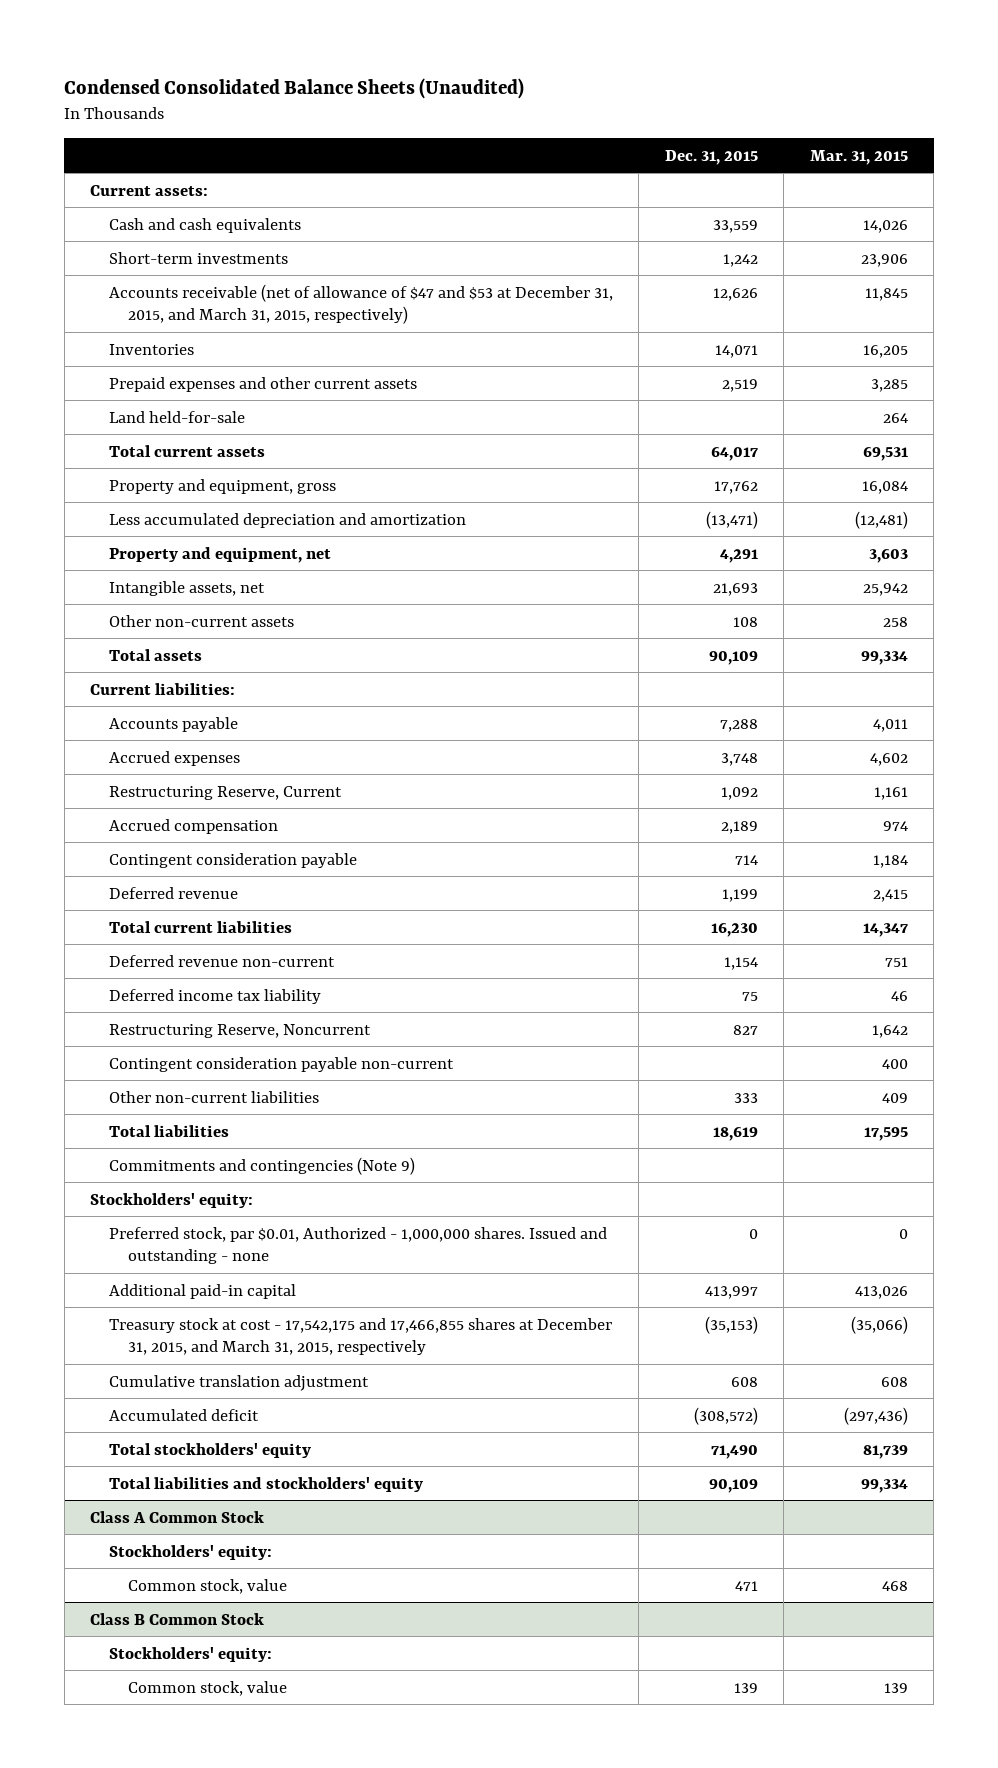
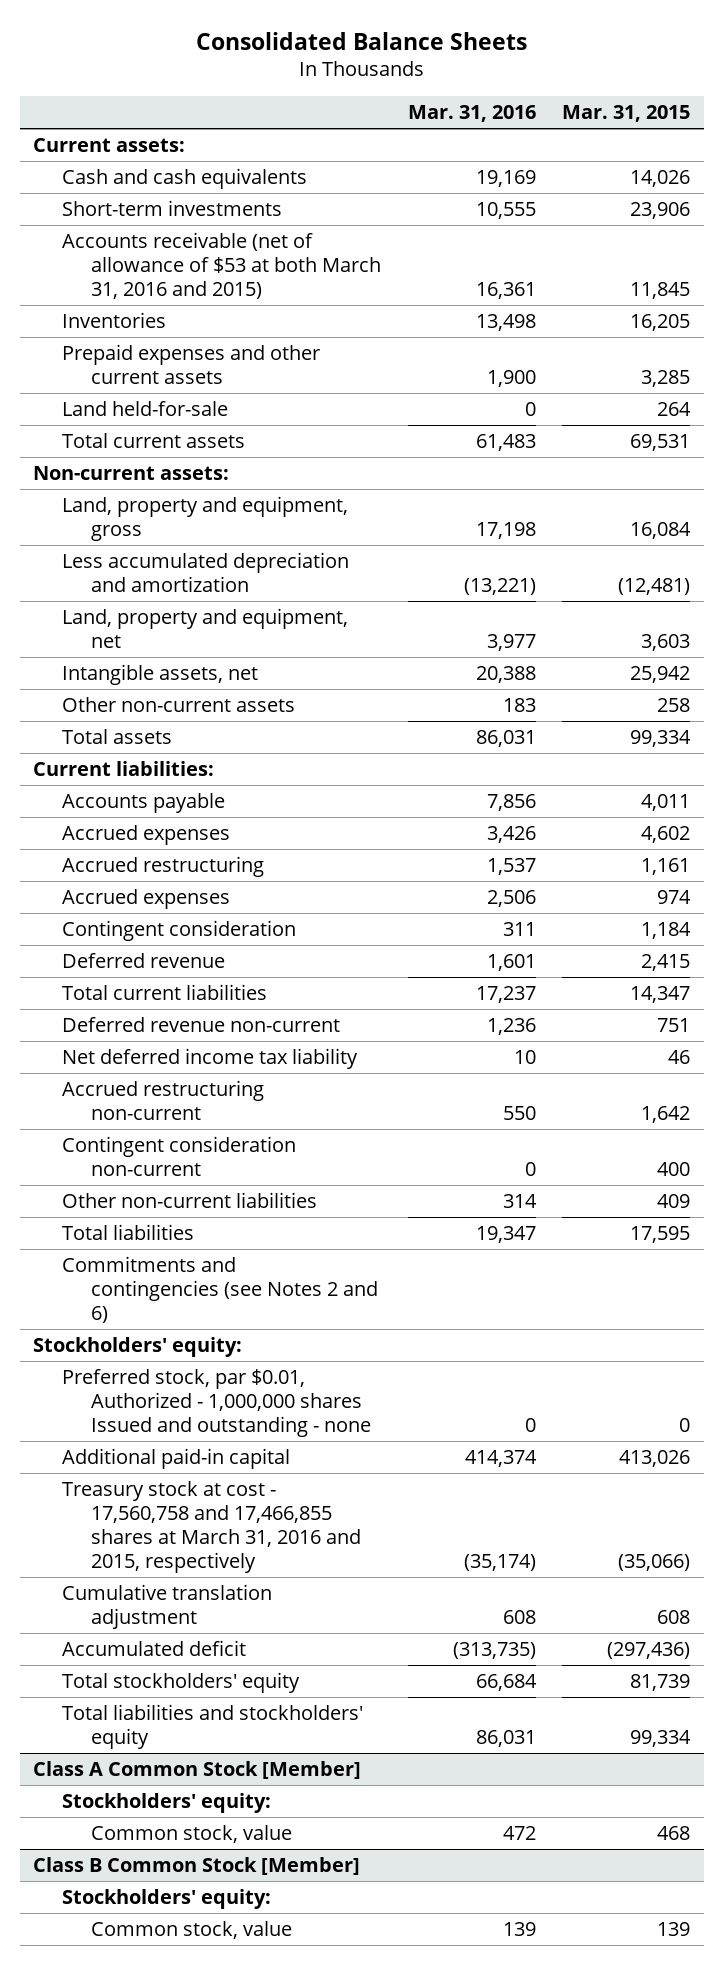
[64,77,525,99] Condensed Consolidated Balance Sheets (Unaudited) -> [195,31,527,50] Consolidated Balance Sheets
[664,149,758,165] Dec. 31, 2015 -> none
none -> [407,104,536,122] Mar. 31, 2016
[108,283,613,325] Accounts receivable (net of allowance of $47 and $53 at December 31, 2015, and March 31, 2015, respectively) -> [61,232,381,299] Accounts receivable (net of allowance of $53 at both March 31, 2016 and 2015)
none -> [32,466,229,481] Non-current assets:
[108,478,336,494] Property and equipment, gross -> [61,496,348,541] Land, property and equipment, gross
[108,546,331,563] Property and equipment, net -> [61,608,348,648] Land, property and equipment, net
[108,785,342,800] Restructuring Reserve, Current -> [61,856,264,878] Accrued restructuring
[108,818,278,834] Accrued compensation -> [61,889,230,910] Accrued expenses
[108,852,357,868] Contingent consideration payable -> [61,920,296,942] Contingent consideration
[108,988,321,1004] Deferred income tax liability -> [61,1048,358,1070] Net deferred income tax liability
[108,1023,371,1038] Restructuring Reserve, Noncurrent -> [61,1080,264,1120] Accrued restructuring non-current
[108,1056,454,1072] Contingent consideration payable non-current -> [61,1136,296,1176] Contingent consideration non-current
[108,1156,415,1175] Commitments and contingencies (Note 9) -> [61,1256,378,1323] Commitments and contingencies (see Notes 2 and 6)
[108,1226,607,1265] Preferred stock, par $0.01, Authorized - 1,000,000 shares. Issued and outstanding - none -> [61,1369,371,1437] Preferred stock, par $0.01, Authorized - 1,000,000 shares Issued and outstanding - none
[108,1317,612,1356] Treasury stock at cost - 17,542,175 and 17,466,855 shares at December 31, 2015, and March 31, 2015, respectively -> [61,1481,361,1573] Treasury stock at cost - 17,560,758 and 17,466,855 shares at March 31, 2016 and 2015, respectively
[90,1510,265,1523] Class A Common Stock -> [32,1761,361,1780] Class A Common Stock [Member]
[90,1612,265,1625] Class B Common Stock -> [32,1857,360,1876] Class B Common Stock [Member]

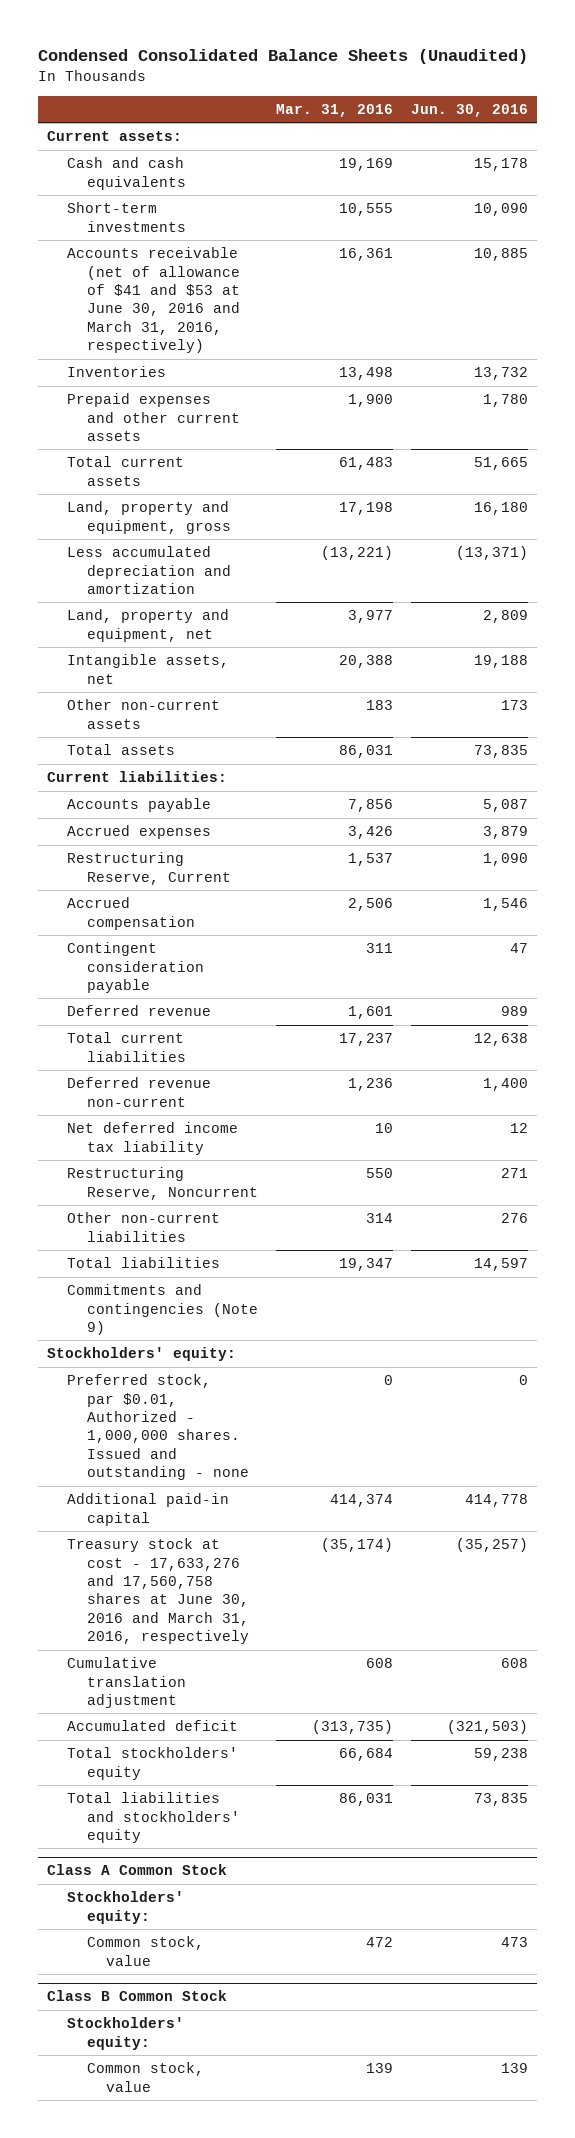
[195,31,527,50] Consolidated Balance Sheets -> [38,49,529,65] Condensed Consolidated Balance Sheets (Unaudited)
[562,104,691,122] Mar. 31, 2015 -> none
none -> [410,103,528,117] Jun. 30, 2016
[61,232,381,299] Accounts receivable (net of allowance of $53 at both March 31, 2016 and 2015) -> [67,247,240,354] Accounts receivable (net of allowance of $41 and $53 at June 30, 2016 and March 31, 2016, respectively)
[61,401,228,417] Land held-for-sale -> none
[32,466,229,481] Non-current assets: -> none
[61,856,264,878] Accrued restructuring -> [67,852,231,885] Restructuring Reserve, Current
[61,889,230,910] Accrued expenses -> [67,897,195,930] Accrued compensation
[61,920,296,942] Contingent consideration -> [67,942,204,993] Contingent consideration payable
[61,1136,296,1176] Contingent consideration non-current -> none
[61,1080,264,1120] Accrued restructuring non-current -> [67,1167,258,1200] Restructuring Reserve, Noncurrent
[61,1256,378,1323] Commitments and contingencies (see Notes 2 and 6) -> [67,1284,258,1335] Commitments and contingencies (Note 9)
[61,1369,371,1437] Preferred stock, par $0.01, Authorized - 1,000,000 shares Issued and outstanding - none -> [67,1374,249,1481] Preferred stock, par $0.01, Authorized - 1,000,000 shares. Issued and outstanding - none
[61,1481,361,1573] Treasury stock at cost - 17,560,758 and 17,466,855 shares at March 31, 2016 and 2015, respectively -> [67,1538,249,1645] Treasury stock at cost - 17,633,276 and 17,560,758 shares at June 30, 2016 and March 31, 2016, respectively
[32,1761,361,1780] Class A Common Stock [Member] -> [47,1864,228,1876] Class A Common Stock
[32,1857,360,1876] Class B Common Stock [Member] -> [47,1990,228,2002] Class B Common Stock

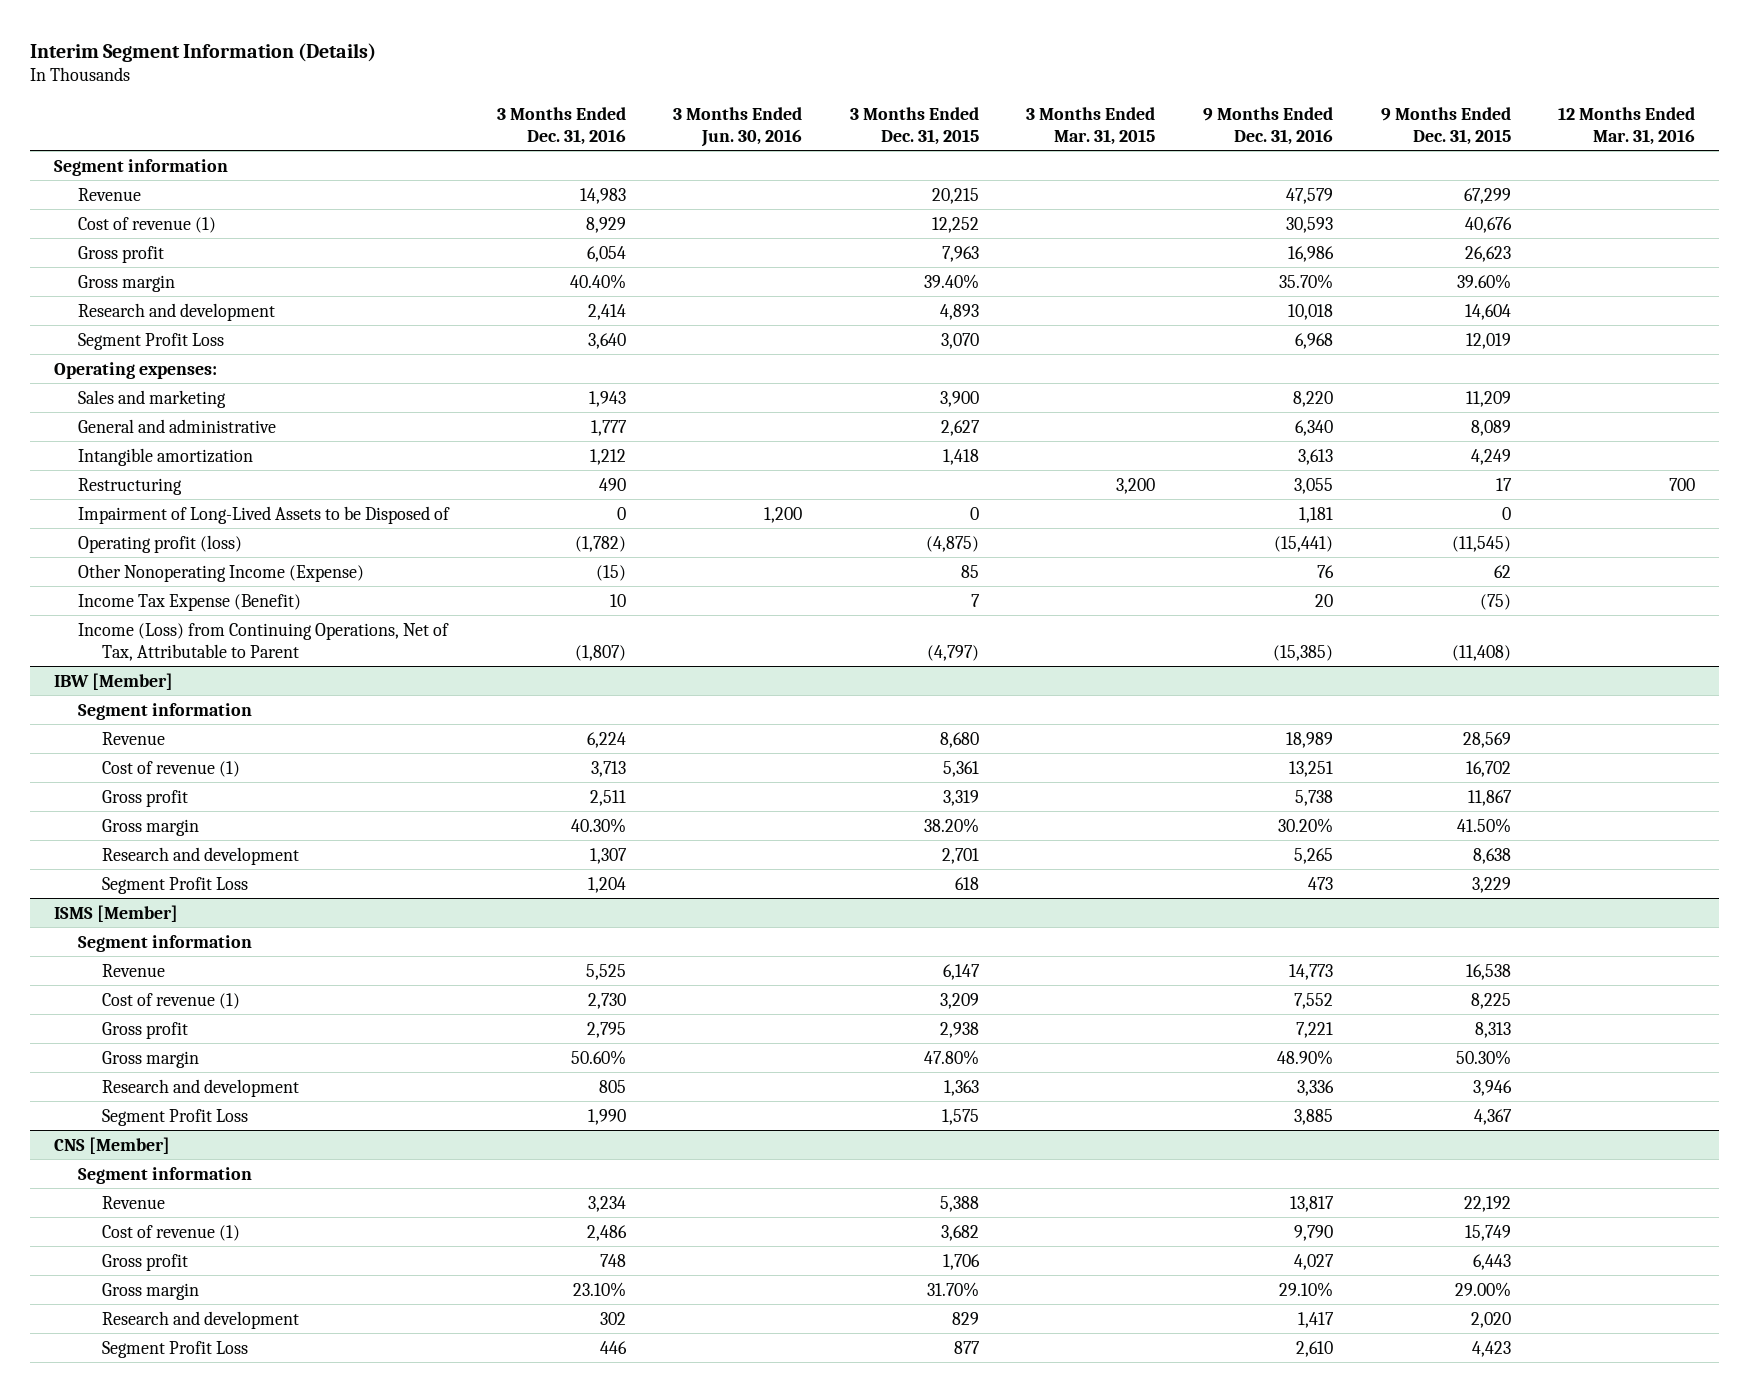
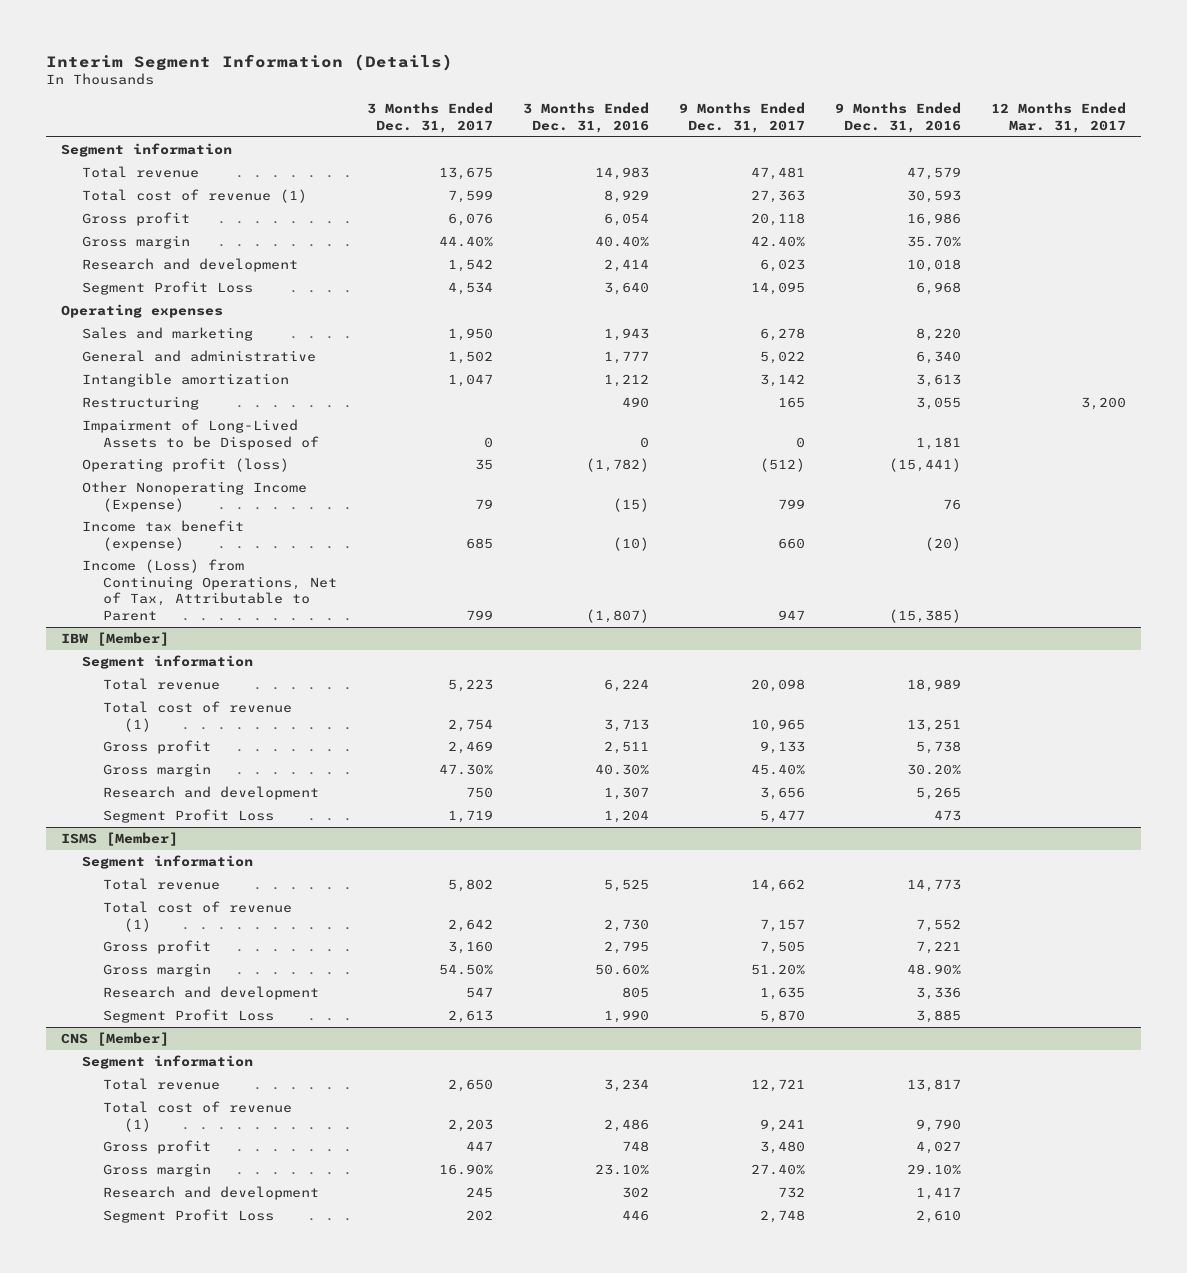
[673,106,803,147] 3 Months Ended Jun. 30, 2016 -> none
[849,106,979,145] 3 Months Ended Dec. 31, 2015 -> none
[1026,106,1156,145] 3 Months Ended Mar. 31, 2015 -> none
[1380,106,1511,145] 9 Months Ended Dec. 31, 2015 -> none
[1558,106,1696,145] 12 Months Ended Mar. 31, 2016 -> none
none -> [366,102,493,134] 3 Months Ended Dec. 31, 2017
none -> [679,102,806,134] 9 Months Ended Dec. 31, 2017
none -> [991,102,1127,134] 12 Months Ended Mar. 31, 2017
[78,187,142,201] Revenue -> [82,165,200,178] Total revenue
[78,216,217,233] Cost of revenue (1) -> [82,188,308,203] Total cost of revenue (1)
[54,361,218,379] Operating expenses: -> [61,303,224,318] Operating expenses
[78,593,302,611] Income Tax Expense (Benefit) -> [82,519,245,551] Income tax benefit (expense)
[609,593,626,607] 10 -> [613,536,650,551] (10)
[1315,593,1334,607] 20 -> [925,536,962,551] (20)
[102,731,166,745] Revenue -> [102,677,220,690] Total revenue
[102,760,241,777] Cost of revenue (1) -> [102,700,292,732] Total cost of revenue (1)
[102,963,166,977] Revenue -> [102,877,220,890] Total revenue
[102,992,241,1009] Cost of revenue (1) -> [102,900,292,932] Total cost of revenue (1)
[102,1195,166,1209] Revenue -> [102,1077,220,1090] Total revenue
[102,1224,241,1241] Cost of revenue (1) -> [102,1100,292,1132] Total cost of revenue (1)

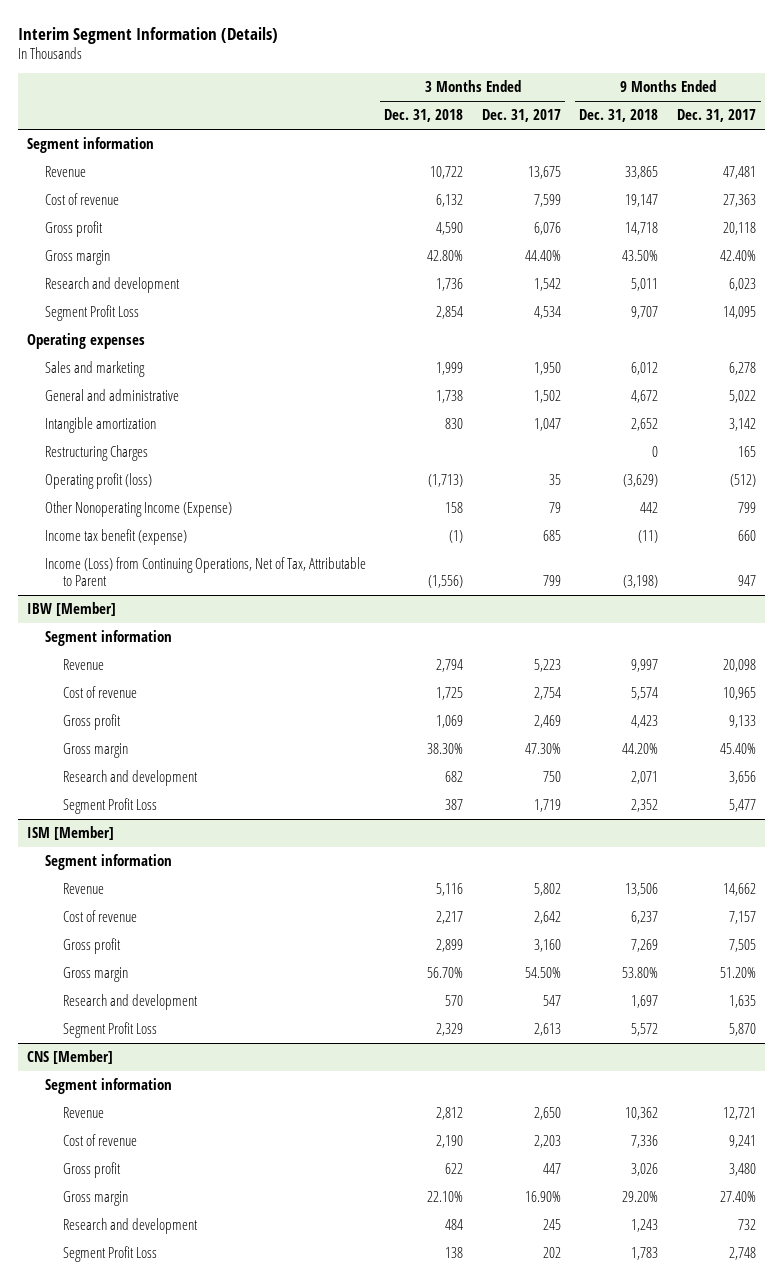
[523,102,650,134] 3 Months Ended Dec. 31, 2016 -> none
[835,102,962,134] 9 Months Ended Dec. 31, 2016 -> none
[991,102,1127,134] 12 Months Ended Mar. 31, 2017 -> none
none -> [384,109,464,123] Dec. 31, 2018
none -> [579,109,659,123] Dec. 31, 2018
[82,165,200,178] Total revenue -> [44,166,86,178] Revenue
[82,188,308,203] Total cost of revenue (1) -> [44,193,119,206] Cost of revenue
[82,418,319,450] Impairment of Long-Lived Assets to be Disposed of -> none
[82,395,200,410] Restructuring -> [44,445,148,462] Restructuring Charges
[102,677,220,690] Total revenue -> [62,659,104,671] Revenue
[102,700,292,732] Total cost of revenue (1) -> [62,686,137,699] Cost of revenue
[61,831,179,846] ISMS [Member] -> [26,826,114,841] ISM [Member]
[102,877,220,890] Total revenue -> [62,883,104,895] Revenue
[102,900,292,932] Total cost of revenue (1) -> [62,910,137,923] Cost of revenue
[102,1077,220,1090] Total revenue -> [62,1107,104,1119] Revenue
[102,1100,292,1132] Total cost of revenue (1) -> [62,1134,137,1147] Cost of revenue

